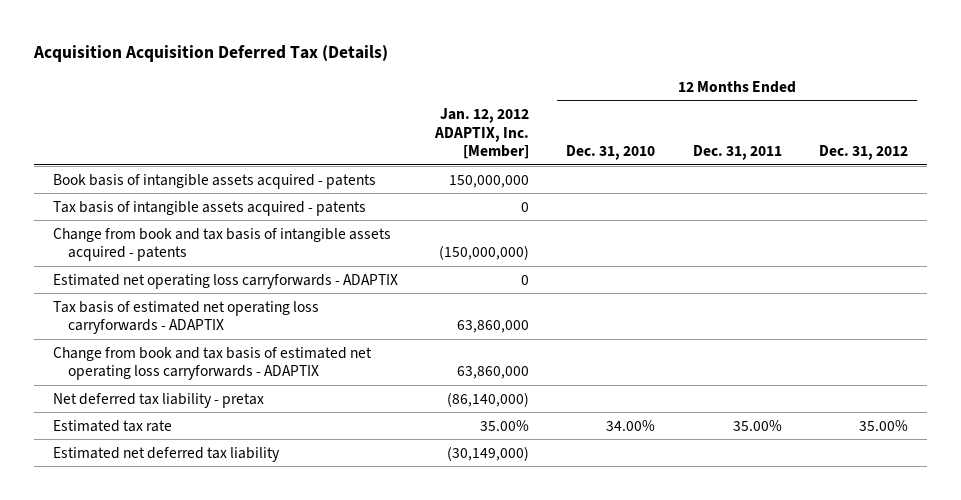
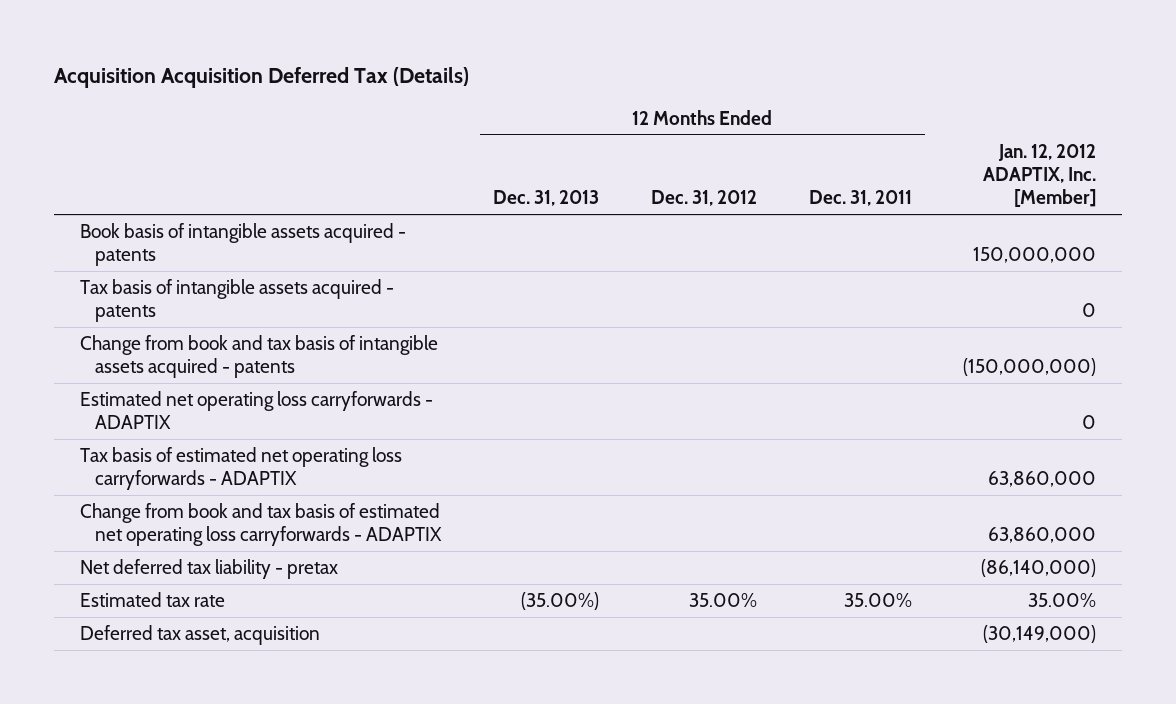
[566,145,656,161] Dec. 31, 2010 -> none
none -> [493,190,600,207] Dec. 31, 2013
[52,446,280,462] Estimated net deferred tax liability -> [79,624,320,645] Deferred tax asset, acquisition

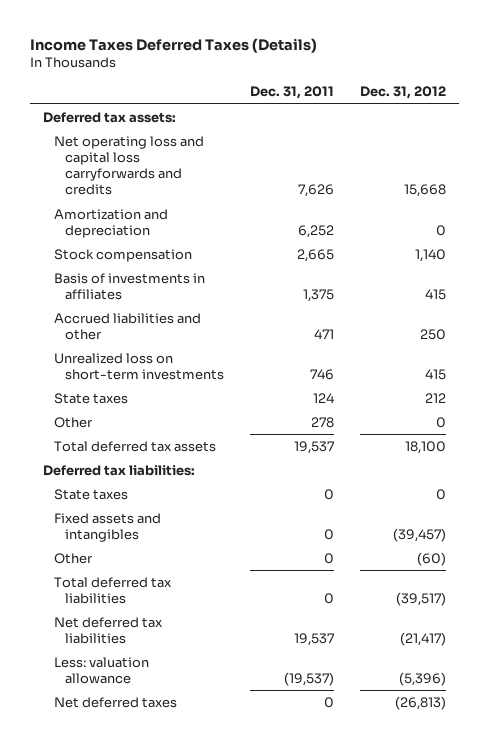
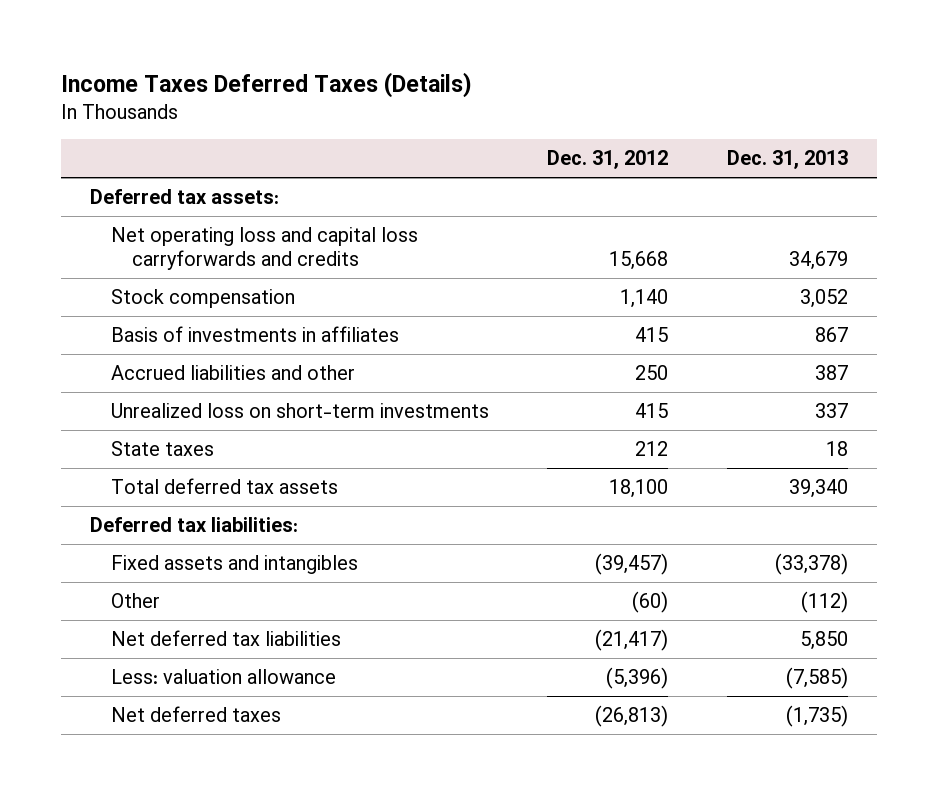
[250,86,335,100] Dec. 31, 2011 -> none
none -> [726,150,848,170] Dec. 31, 2013
[53,208,168,238] Amortization and depreciation -> none
[53,416,93,428] Other -> none
[53,488,128,500] State taxes -> none
[53,576,172,604] Total deferred tax liabilities -> none

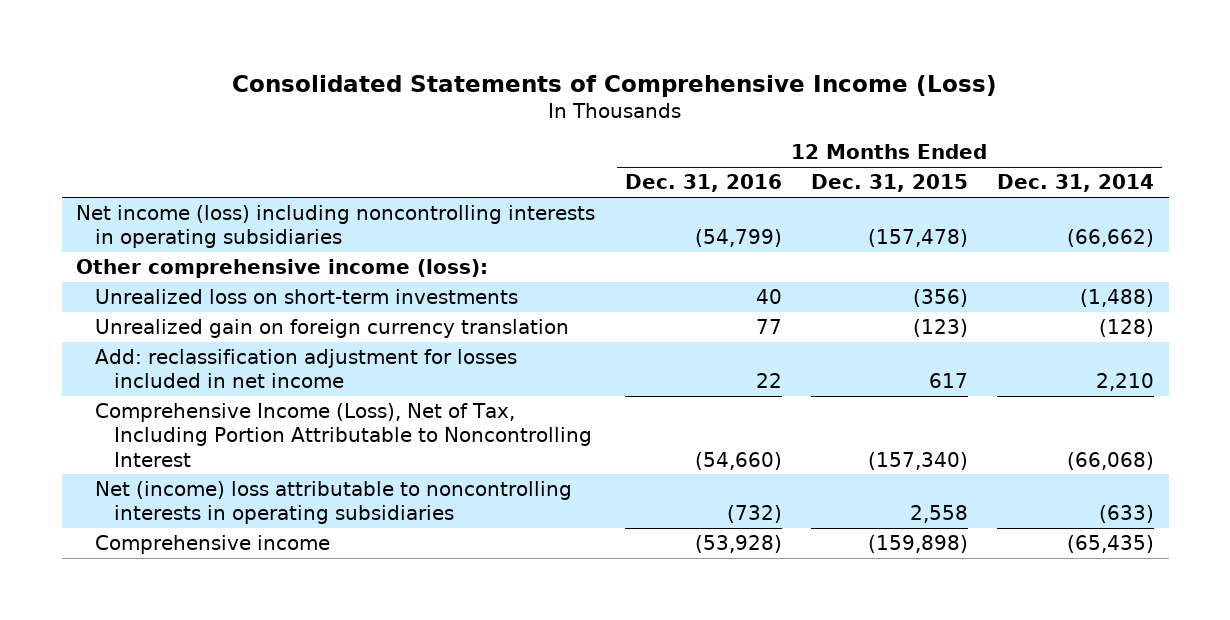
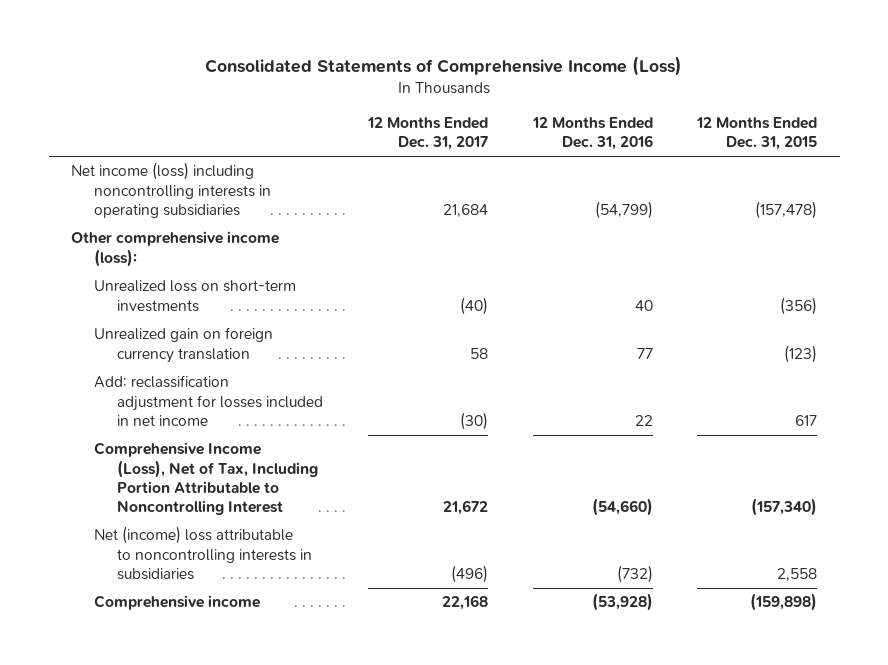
[997,174,1155,193] Dec. 31, 2014 -> none
none -> [367,116,489,151] 12 Months Ended Dec. 31, 2017
[95,480,573,525] Net (income) loss attributable to noncontrolling interests in operating subsidiaries -> [94,526,313,580] Net (income) loss attributable to noncontrolling interests in subsidiaries

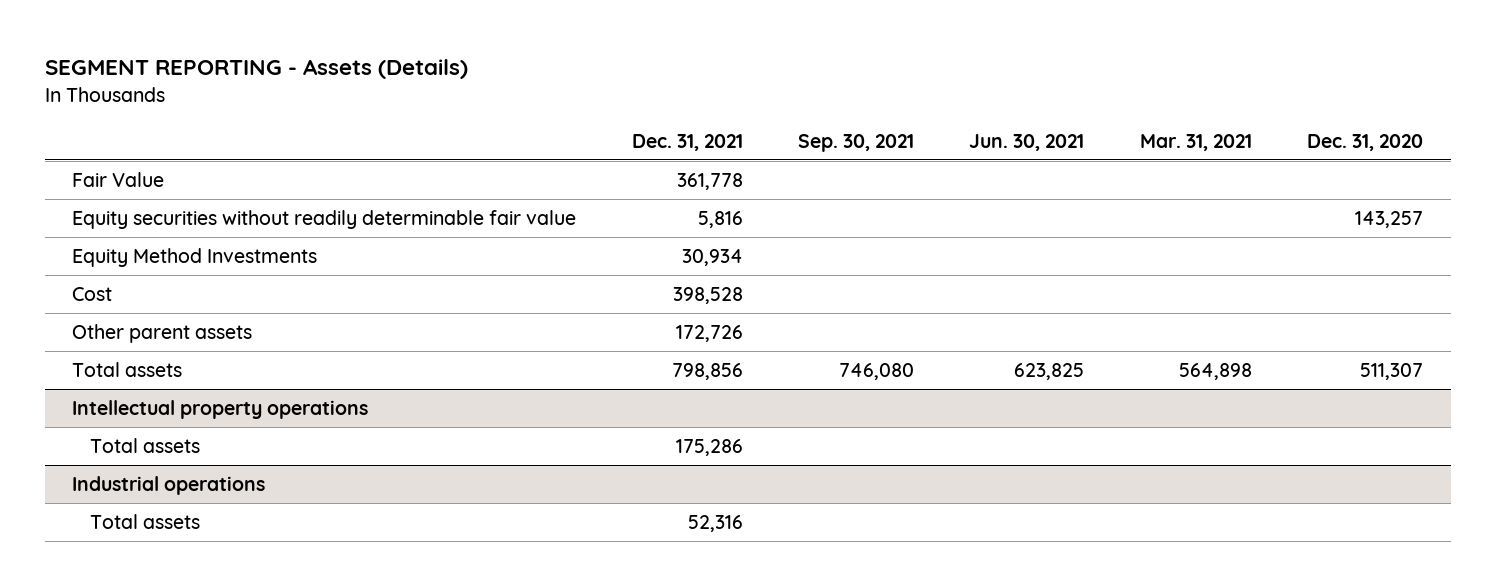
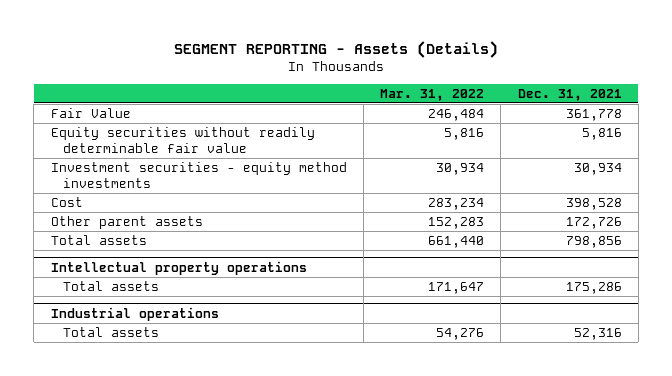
[797,133,914,152] Sep. 30, 2021 -> none
[969,133,1085,151] Jun. 30, 2021 -> none
[1139,133,1252,151] Mar. 31, 2021 -> none
[1306,133,1423,151] Dec. 31, 2020 -> none
none -> [380,88,485,101] Mar. 31, 2022
[72,248,318,268] Equity Method Investments -> [50,162,347,188] Investment securities - equity method investments

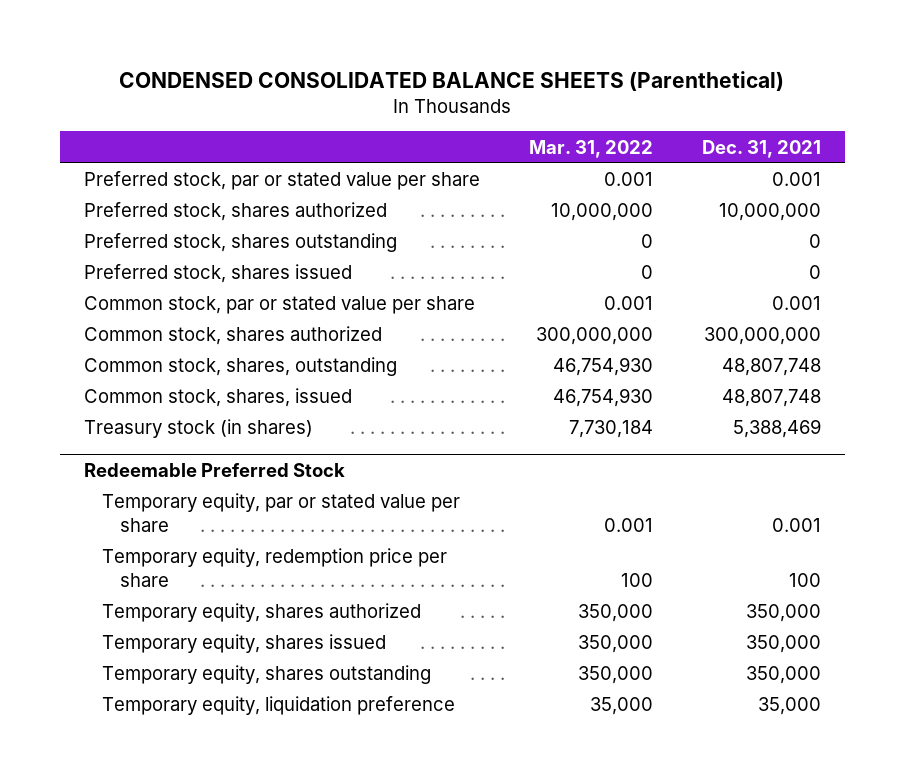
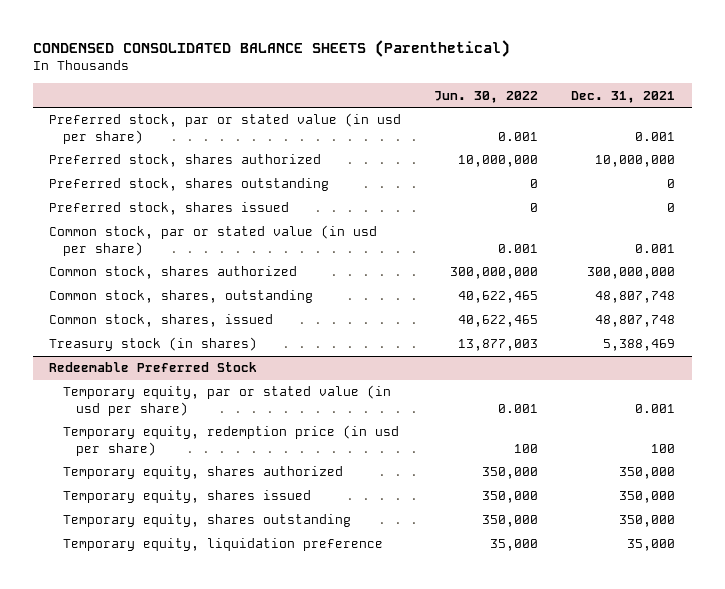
[528,139,653,158] Mar. 31, 2022 -> none
none -> [434,90,539,103] Jun. 30, 2022
[84,171,481,191] Preferred stock, par or stated value per share -> [49,113,402,144] Preferred stock, par or stated value (in usd per share)
[84,296,476,315] Common stock, par or stated value per share -> [49,225,378,256] Common stock, par or stated value (in usd per share)
[102,493,461,533] Temporary equity, par or stated value per share -> [62,385,391,416] Temporary equity, par or stated value (in usd per share)
[102,548,448,588] Temporary equity, redemption price per share -> [62,425,399,456] Temporary equity, redemption price (in usd per share)

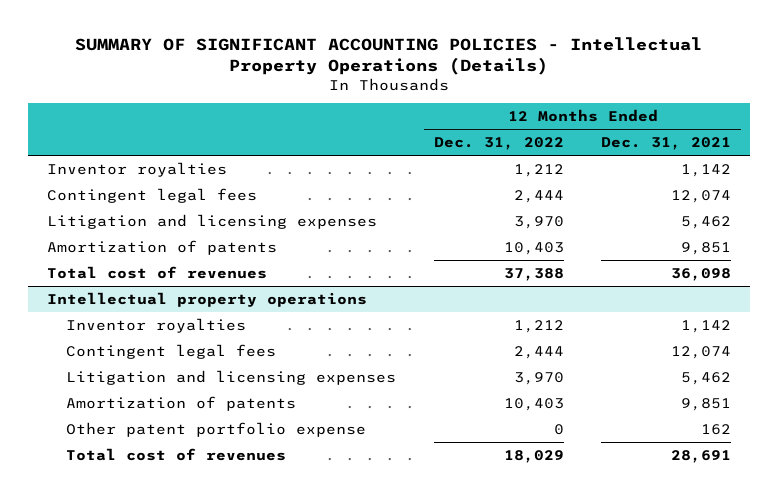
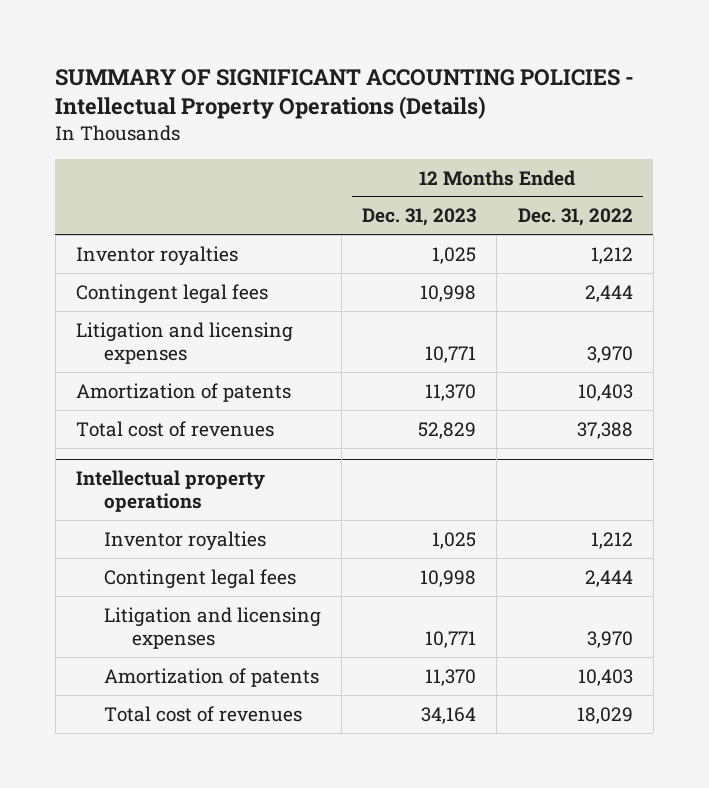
[601,137,732,151] Dec. 31, 2021 -> none
none -> [362,208,477,227] Dec. 31, 2023
[65,421,366,437] Other patent portfolio expense -> none

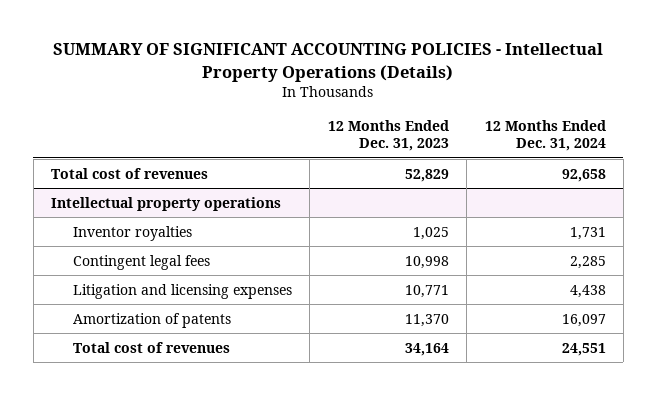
[517,208,633,227] Dec. 31, 2022 -> none
none -> [484,119,606,152] 12 Months Ended Dec. 31, 2024
[75,245,238,266] Inventor royalties -> none
[75,283,268,304] Contingent legal fees -> none
[75,321,293,364] Litigation and licensing expenses -> none
[75,382,291,402] Amortization of patents -> none

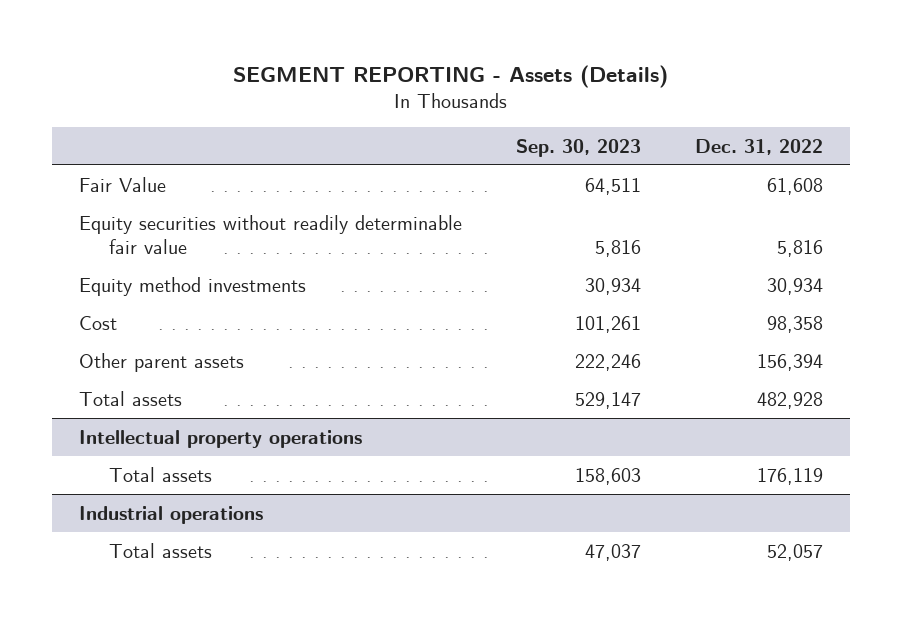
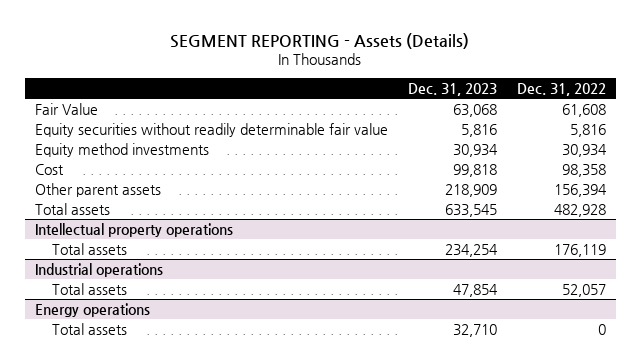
[516,138,642,157] Sep. 30, 2023 -> none
none -> [407,82,497,96] Dec. 31, 2023
none -> [34,302,150,317] Energy operations
none -> [51,322,127,335] Total assets

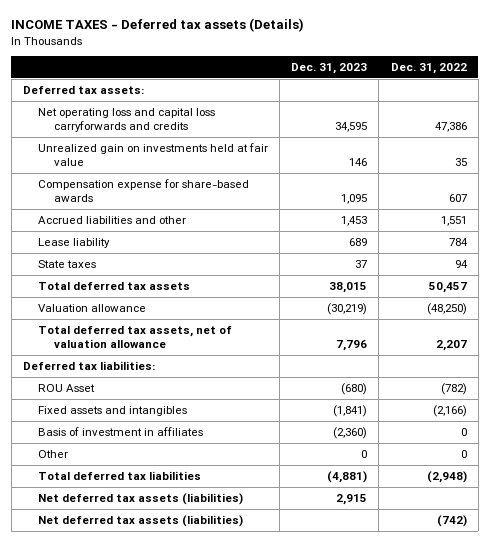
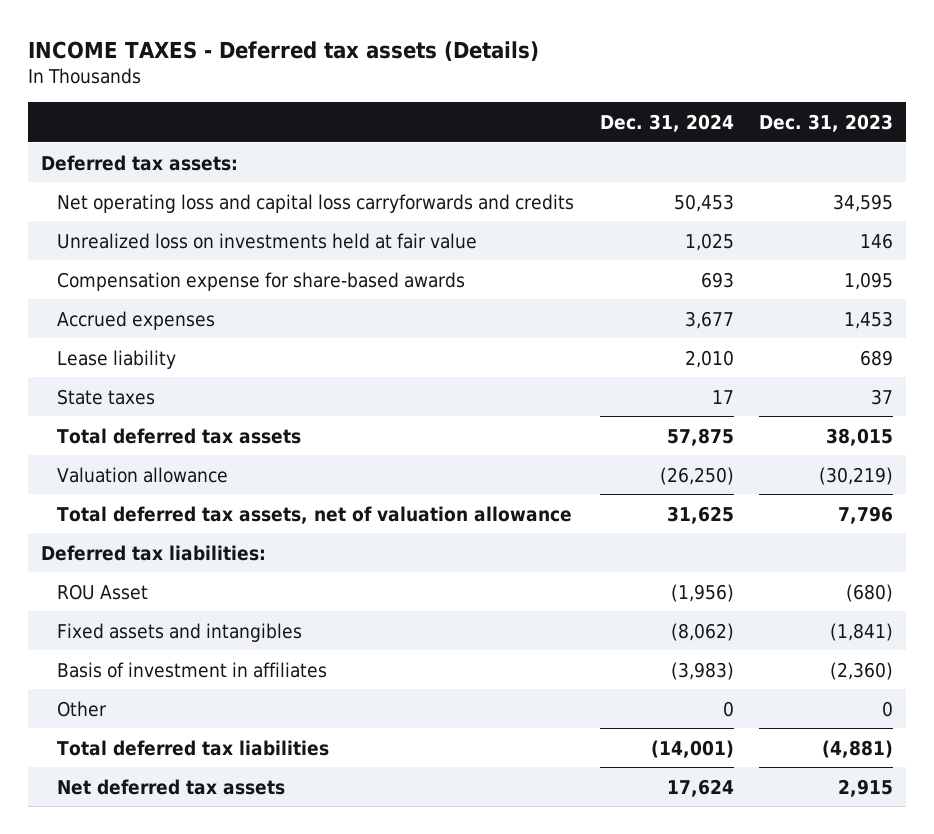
[390,63,467,75] Dec. 31, 2022 -> none
none -> [599,114,734,133] Dec. 31, 2024
[38,142,269,167] Unrealized gain on investments held at fair value -> [57,232,478,249] Unrealized loss on investments held at fair value
[38,215,187,224] Accrued liabilities and other -> [57,310,216,330] Accrued expenses
[38,514,244,527] Net deferred tax assets (liabilities) -> none
[38,492,244,505] Net deferred tax assets (liabilities) -> [57,778,286,795] Net deferred tax assets

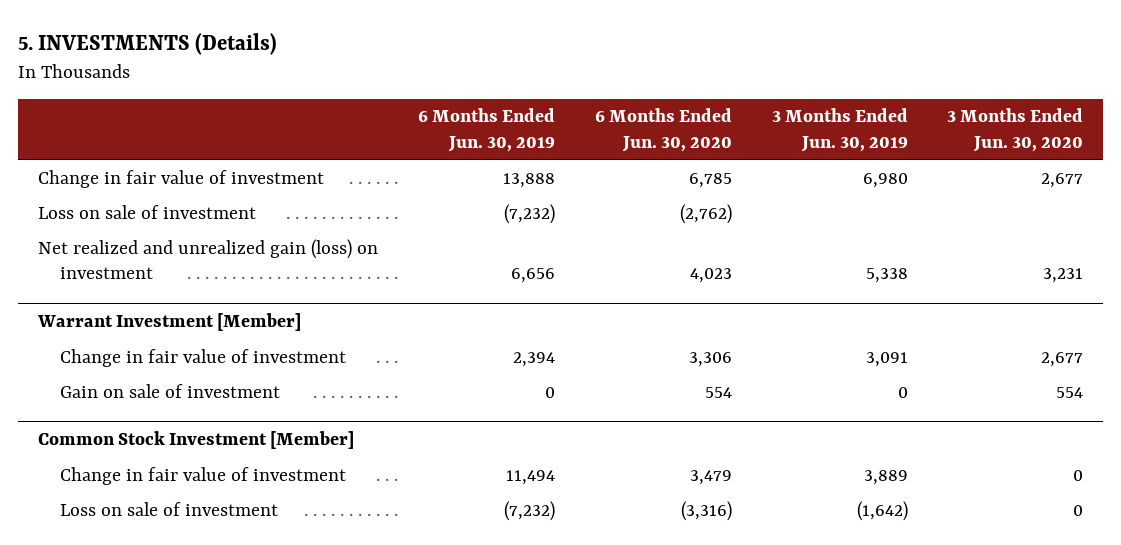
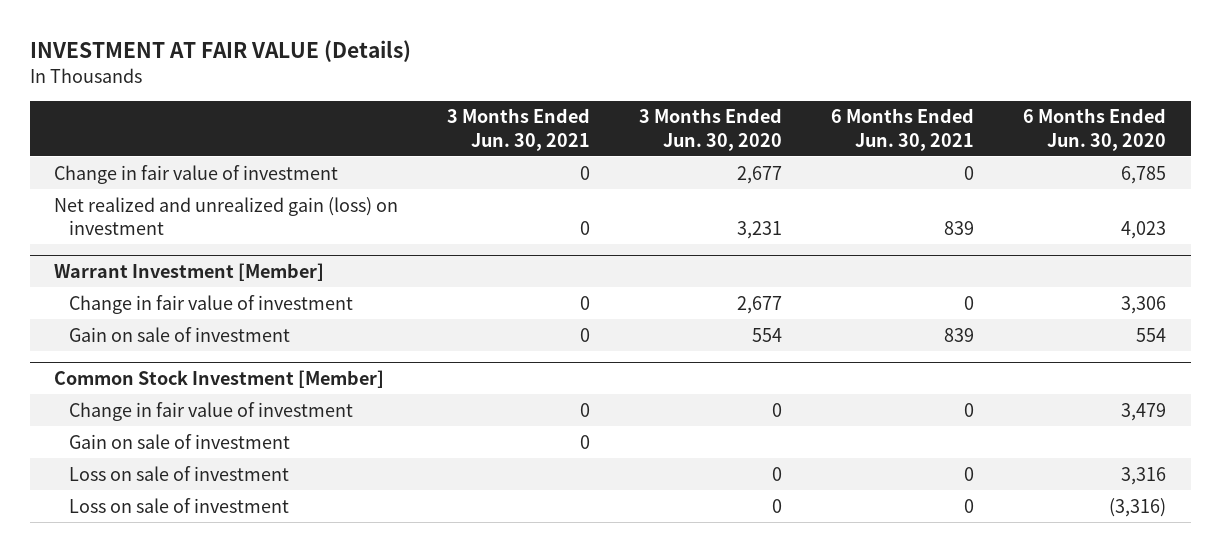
[17,32,277,55] 5. INVESTMENTS (Details) -> [29,40,411,63] INVESTMENT AT FAIR VALUE (Details)
[417,108,555,152] 6 Months Ended Jun. 30, 2019 -> none
[771,108,908,152] 3 Months Ended Jun. 30, 2019 -> none
none -> [447,108,591,151] 3 Months Ended Jun. 30, 2021
none -> [831,108,975,151] 6 Months Ended Jun. 30, 2021
[37,204,256,219] Loss on sale of investment -> none
none -> [69,433,291,449] Gain on sale of investment
none -> [69,465,290,481] Loss on sale of investment

